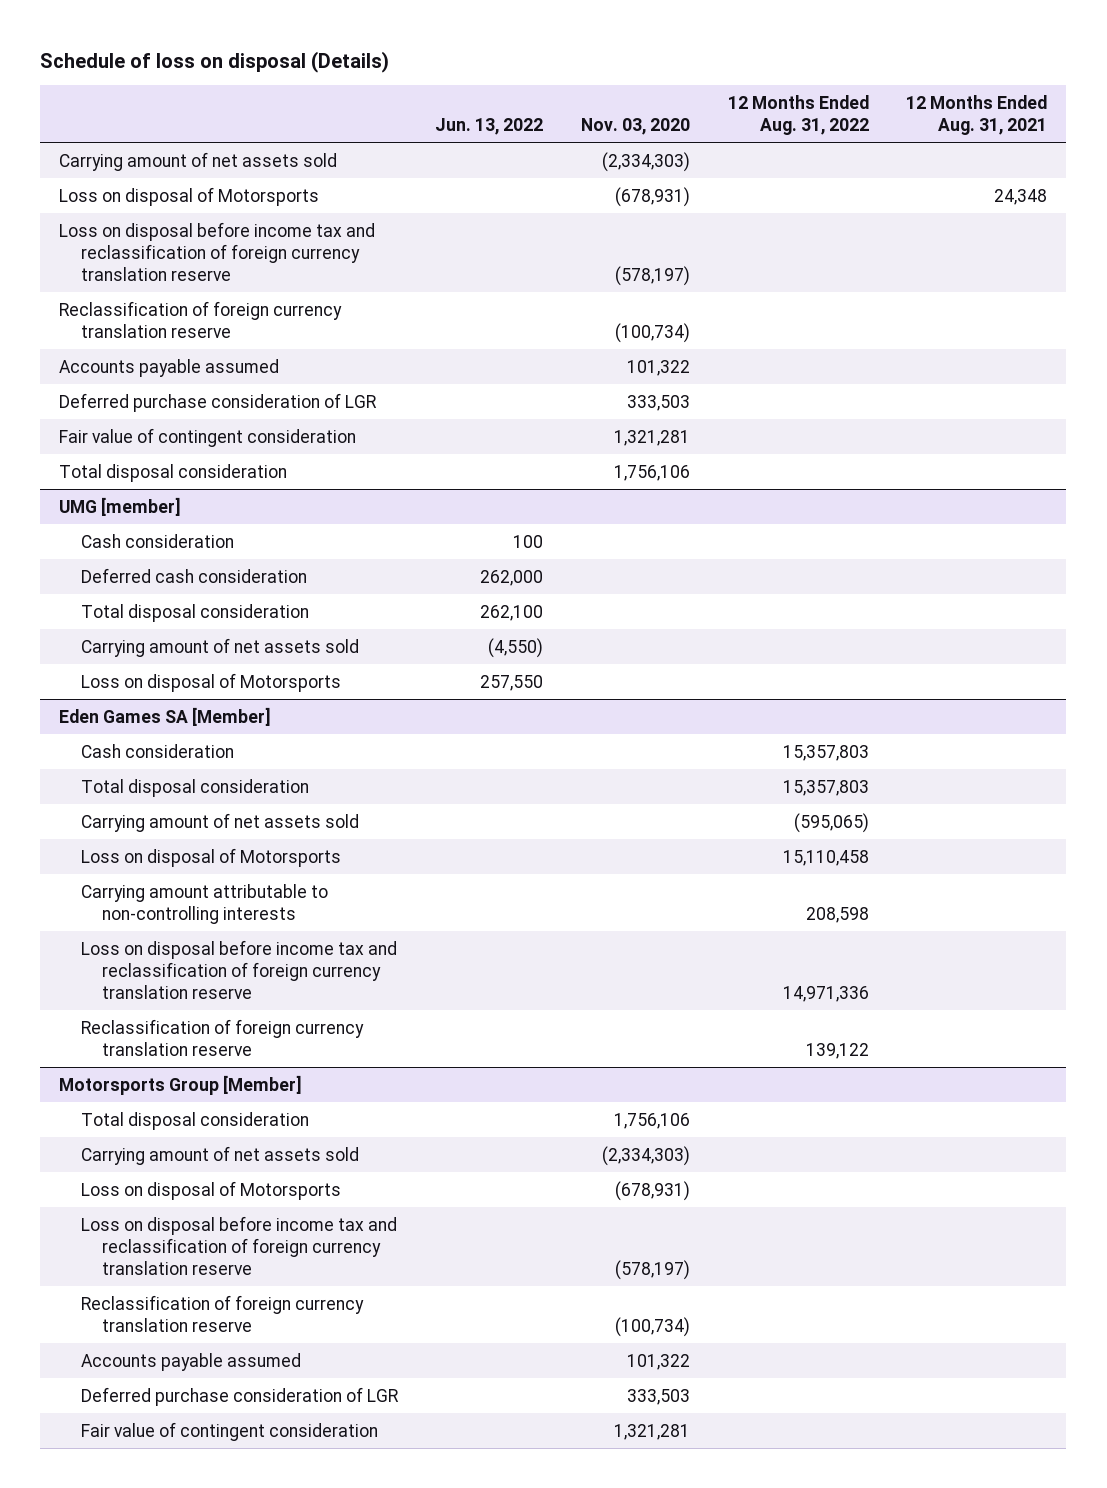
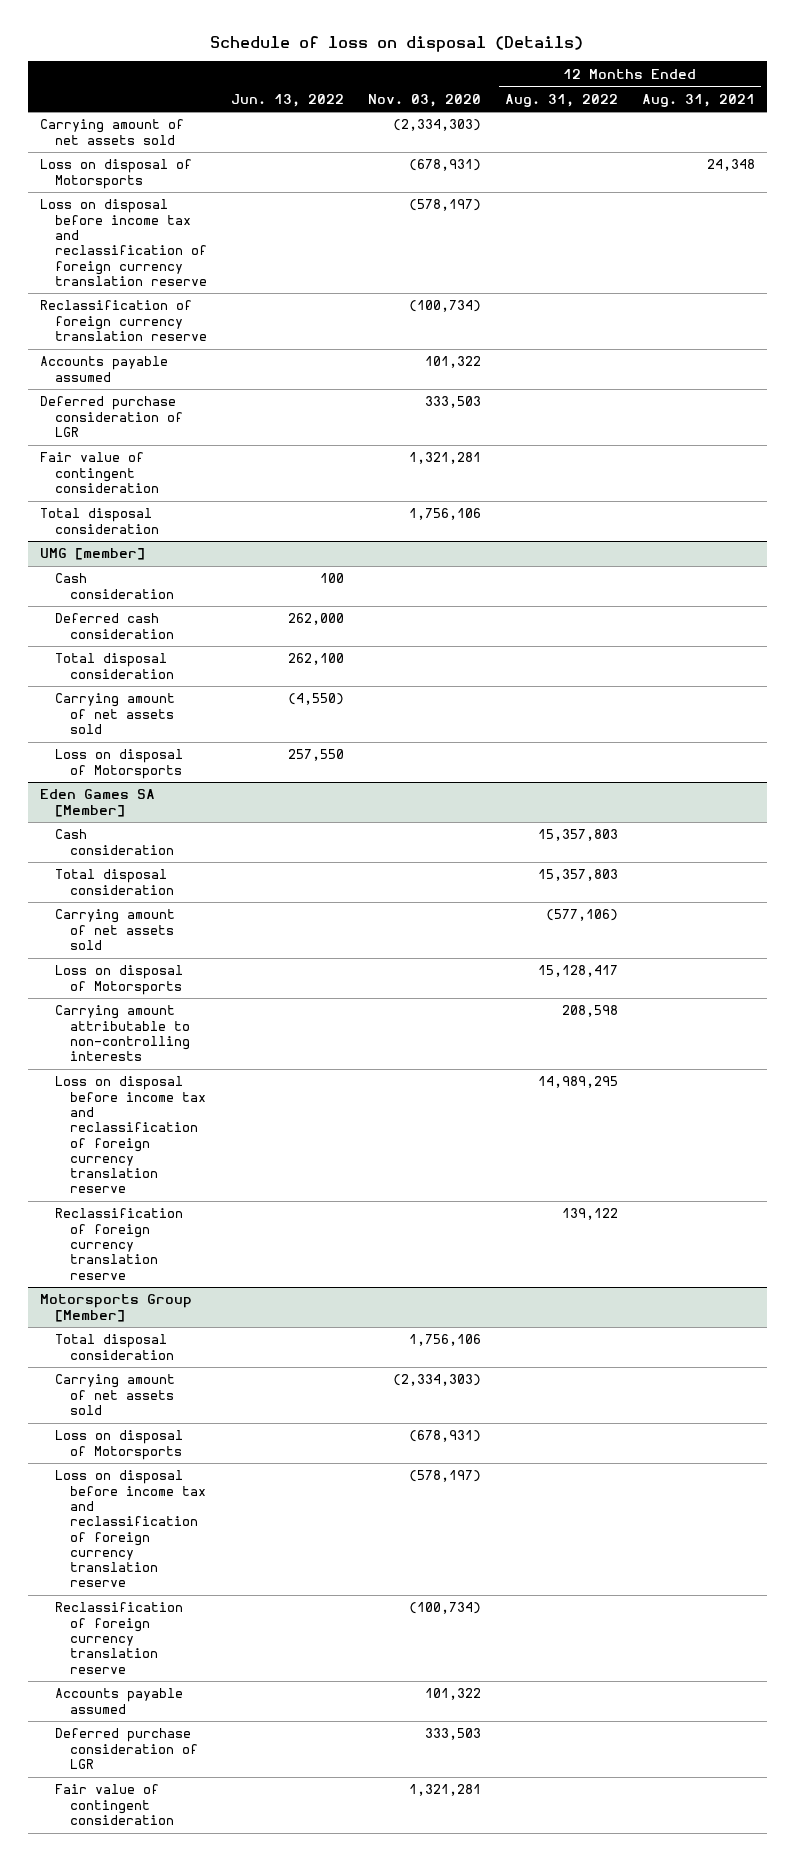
[793,812,869,833] (595,065) -> [545,909,618,922] (577,106)
[782,849,869,866] 15,110,458 -> [537,965,618,978] 15,128,417
[782,985,869,1002] 14,971,336 -> [537,1076,618,1089] 14,989,295

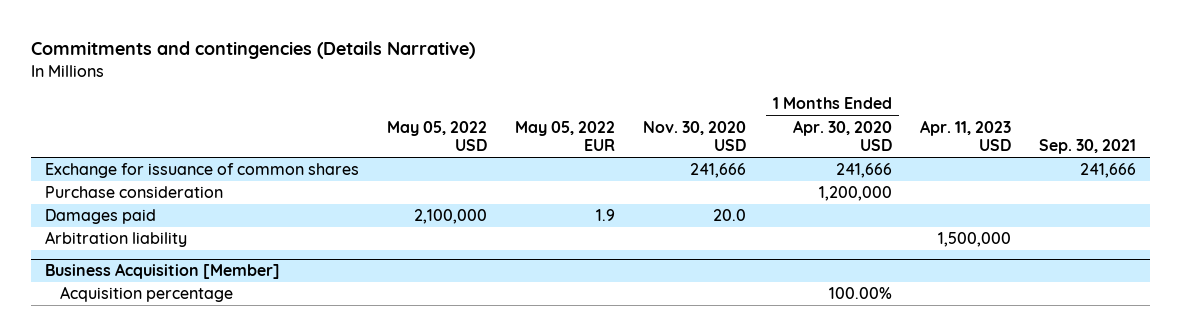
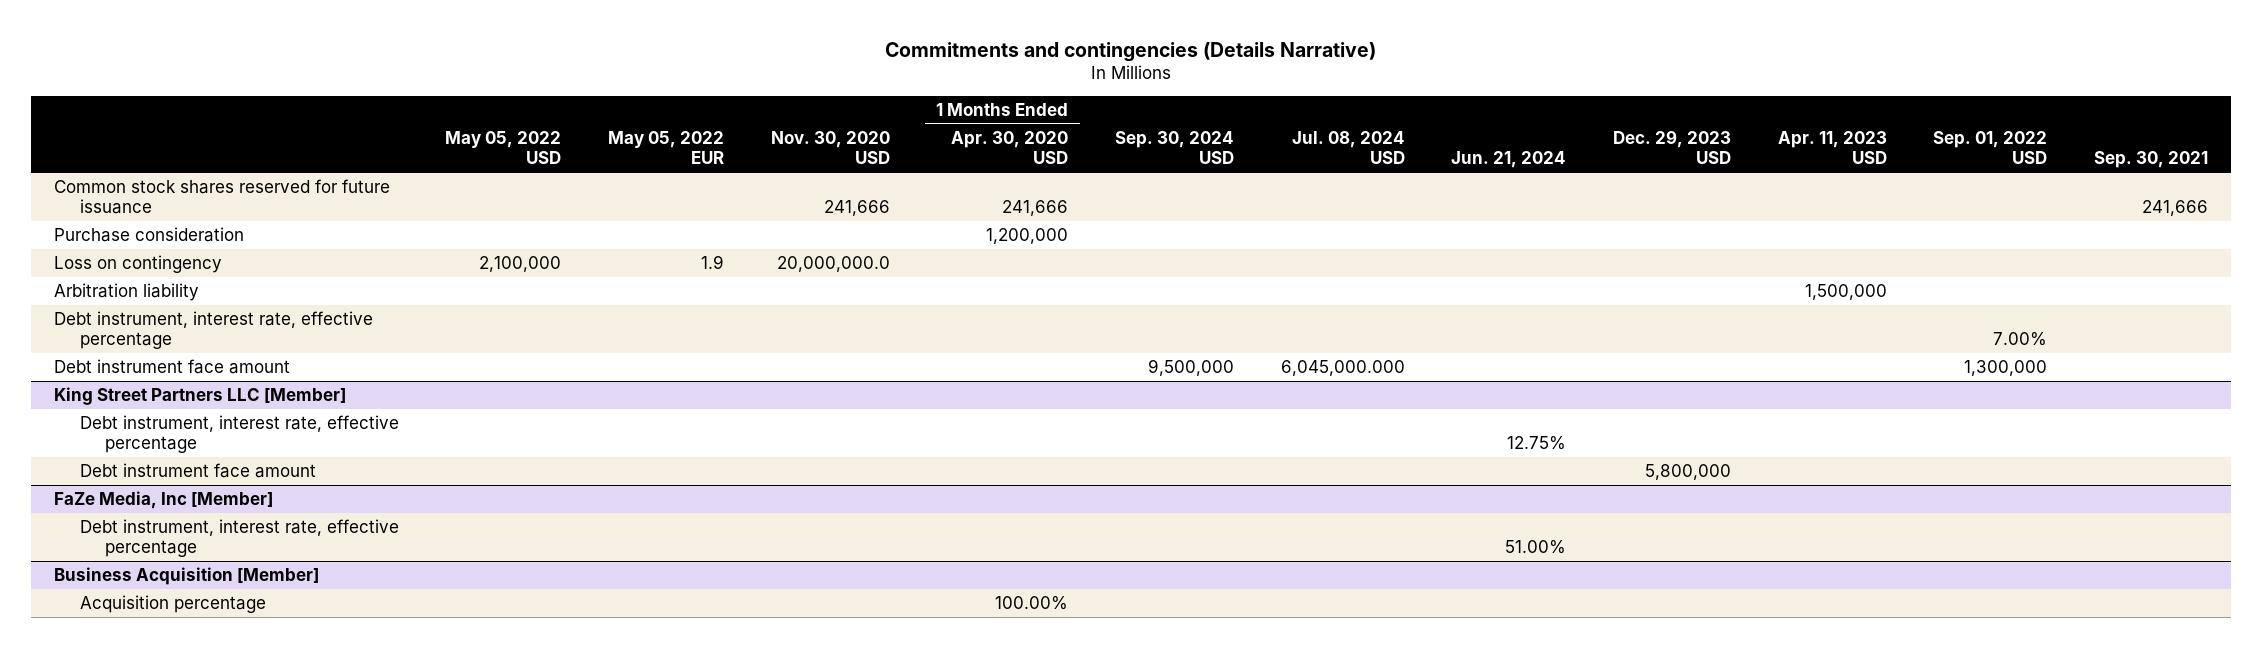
none -> [1114,130,1234,165] Sep. 30, 2024 USD
none -> [1291,130,1405,165] Jul. 08, 2024 USD
none -> [1451,151,1567,169] Jun. 21, 2024
none -> [1612,129,1731,165] Dec. 29, 2023 USD
none -> [1933,130,2048,165] Sep. 01, 2022 USD
[44,163,359,179] Exchange for issuance of common shares -> [53,179,390,215] Common stock shares reserved for future issuance
[44,209,156,225] Damages paid -> none
none -> [53,255,222,274] Loss on contingency
none -> [53,311,373,350] Debt instrument, interest rate, effective percentage
none -> [53,359,290,375] Debt instrument face amount
none -> [53,387,346,406] King Street Partners LLC [Member]
none -> [79,415,399,454] Debt instrument, interest rate, effective percentage
none -> [79,463,316,479] Debt instrument face amount
none -> [53,491,273,510] FaZe Media, Inc [Member]
none -> [79,519,399,558] Debt instrument, interest rate, effective percentage

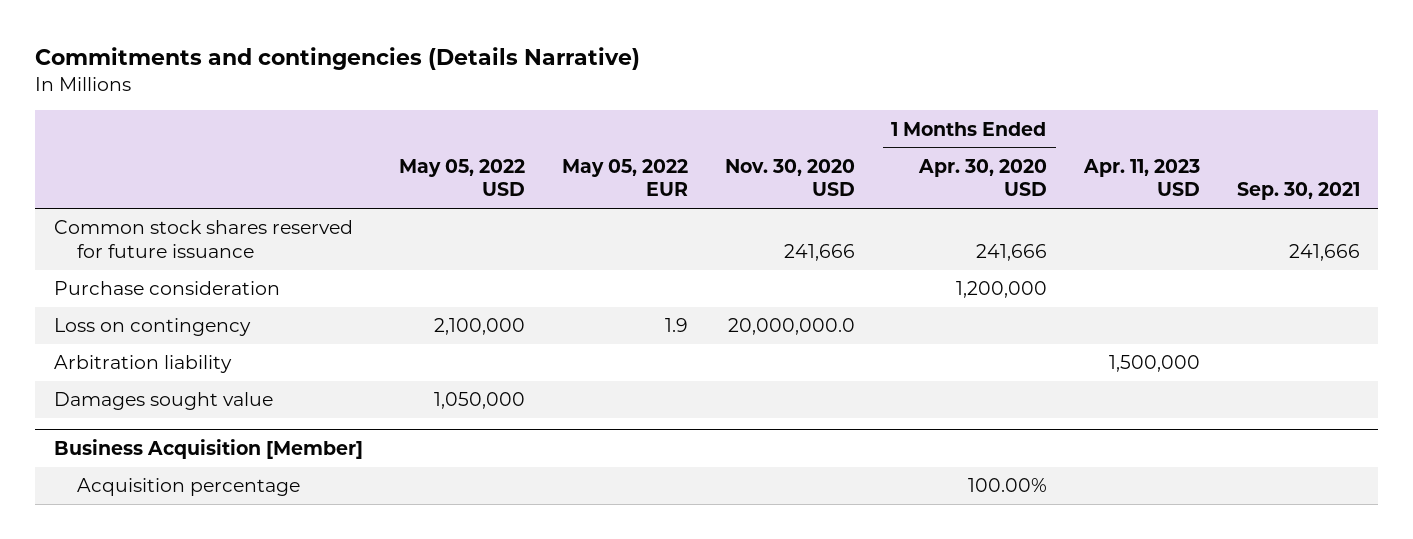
[1114,130,1234,165] Sep. 30, 2024 USD -> none
[1291,130,1405,165] Jul. 08, 2024 USD -> none
[1451,151,1567,169] Jun. 21, 2024 -> none
[1612,129,1731,165] Dec. 29, 2023 USD -> none
[1933,130,2048,165] Sep. 01, 2022 USD -> none
[53,311,373,350] Debt instrument, interest rate, effective percentage -> none
[53,359,290,375] Debt instrument face amount -> none
[53,387,346,406] King Street Partners LLC [Member] -> none
[79,415,399,454] Debt instrument, interest rate, effective percentage -> none
[79,463,316,479] Debt instrument face amount -> none
[53,491,273,510] FaZe Media, Inc [Member] -> none
[79,519,399,558] Debt instrument, interest rate, effective percentage -> none
none -> [53,392,273,411] Damages sought value

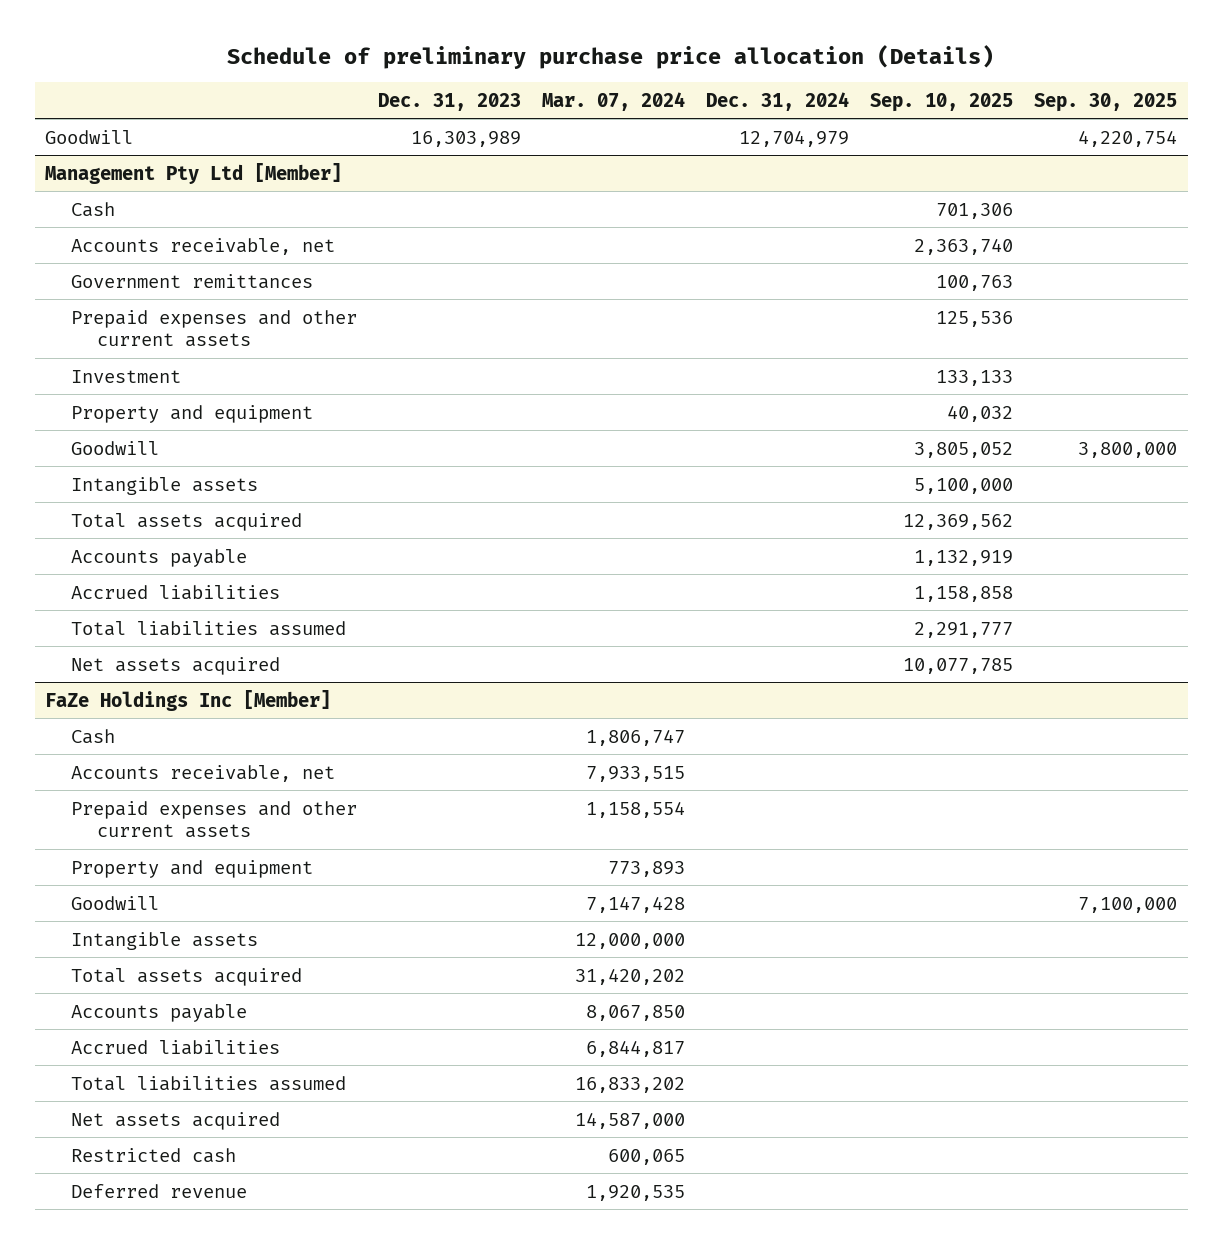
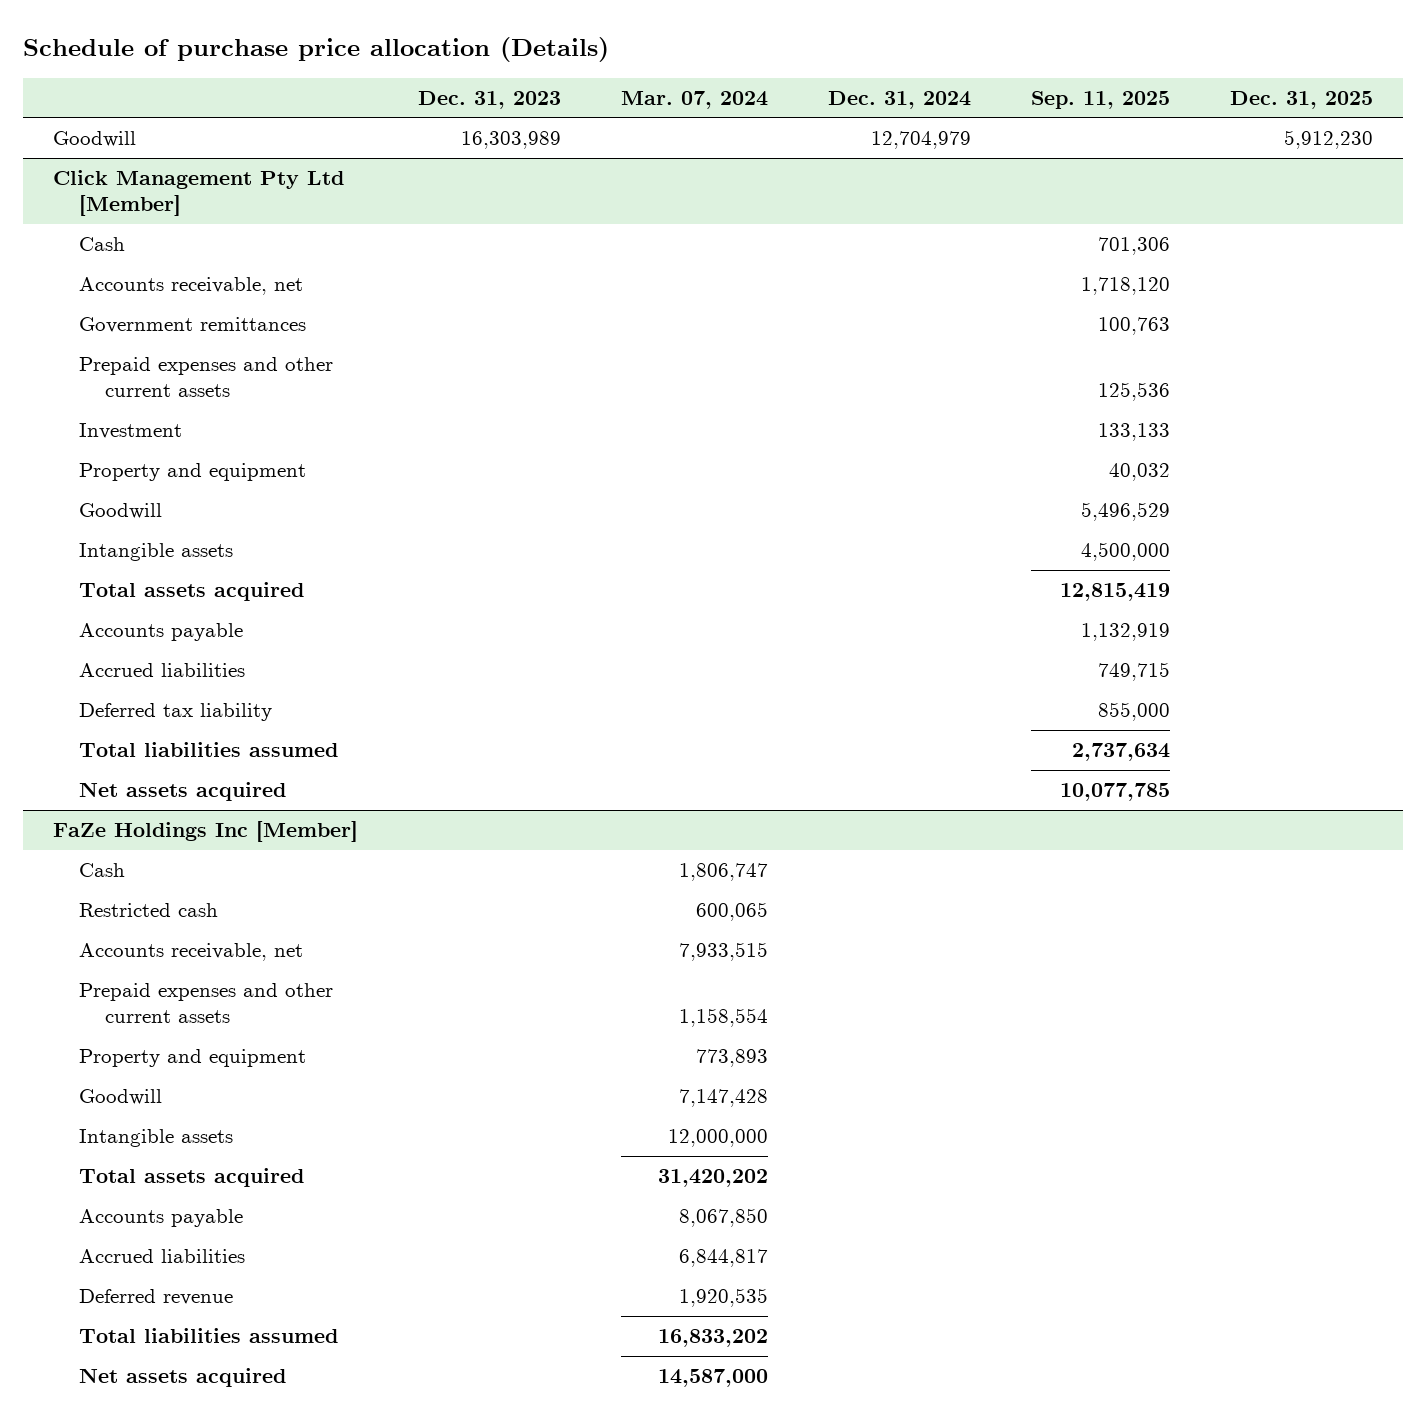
[227,44,995,69] Schedule of preliminary purchase price allocation (Details) -> [23,37,610,63] Schedule of purchase price allocation (Details)
[870,92,1014,112] Sep. 10, 2025 -> none
[1034,92,1178,112] Sep. 30, 2025 -> none
none -> [1031,90,1171,109] Sep. 11, 2025
none -> [1230,90,1374,109] Dec. 31, 2025
[45,162,343,184] Management Pty Ltd [Member] -> none
[71,201,116,217] Cash -> none
[71,237,336,255] Accounts receivable, net -> none
[71,273,314,289] Government remittances -> none
[71,309,358,348] Prepaid expenses and other current assets -> none
[71,369,182,383] Investment -> none
[71,404,314,423] Property and equipment -> none
[71,440,160,455] Goodwill -> none
[71,476,259,495] Intangible assets -> none
[71,512,303,531] Total assets acquired -> none
[71,548,248,567] Accounts payable -> none
[71,584,281,600] Accrued liabilities -> none
[71,620,347,636] Total liabilities assumed -> none
[71,656,281,675] Net assets acquired -> none
none -> [53,170,345,217] Click Management Pty Ltd [Member]
none -> [79,237,126,252] Cash
none -> [79,277,304,296] Accounts receivable, net
none -> [79,317,307,334] Government remittances
none -> [79,357,334,398] Prepaid expenses and other current assets
none -> [79,423,183,440] Investment
none -> [79,463,307,482] Property and equipment
none -> [79,503,163,520] Goodwill
none -> [79,543,234,562] Intangible assets
none -> [79,582,305,602] Total assets acquired
none -> [79,623,244,642] Accounts payable
none -> [79,663,246,678] Accrued liabilities
none -> [79,703,273,722] Deferred tax liability
none -> [79,742,339,758] Total liabilities assumed
none -> [79,782,287,802] Net assets acquired
[71,1147,237,1163] Restricted cash -> [79,903,219,918] Restricted cash
[71,1183,248,1198] Deferred revenue -> [79,1289,234,1306] Deferred revenue

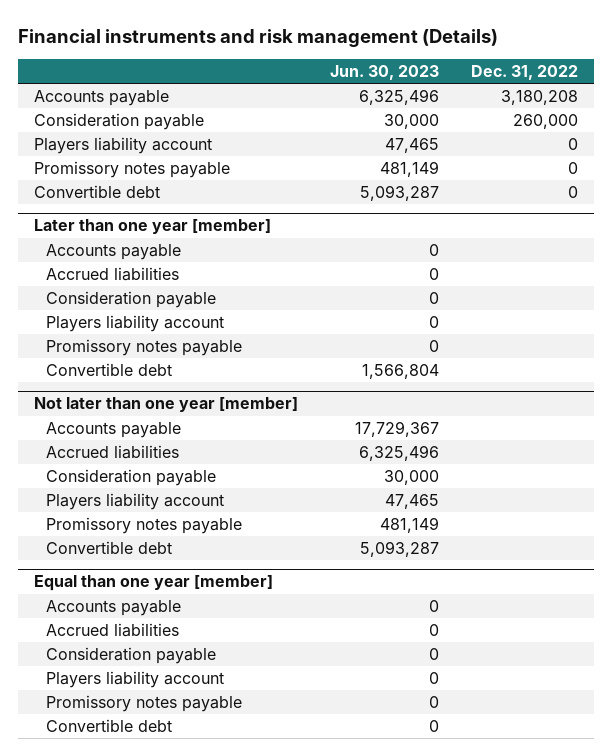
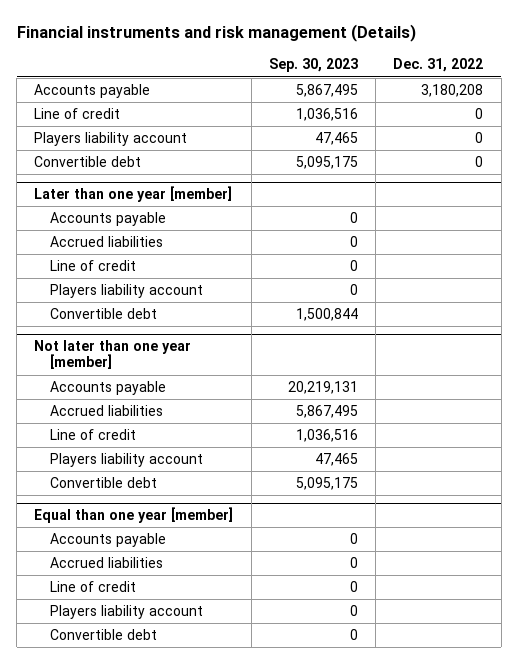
[330,65,440,81] Jun. 30, 2023 -> none
none -> [268,58,358,73] Sep. 30, 2023
[34,113,205,131] Consideration payable -> none
none -> [34,108,121,120] Line of credit
[34,161,231,179] Promissory notes payable -> none
[45,291,216,309] Consideration payable -> none
none -> [50,260,137,272] Line of credit
[45,339,242,357] Promissory notes payable -> none
[45,469,216,487] Consideration payable -> none
none -> [50,429,137,441] Line of credit
[45,517,242,535] Promissory notes payable -> none
[45,647,216,665] Consideration payable -> none
none -> [50,581,137,593] Line of credit
[45,695,242,713] Promissory notes payable -> none

